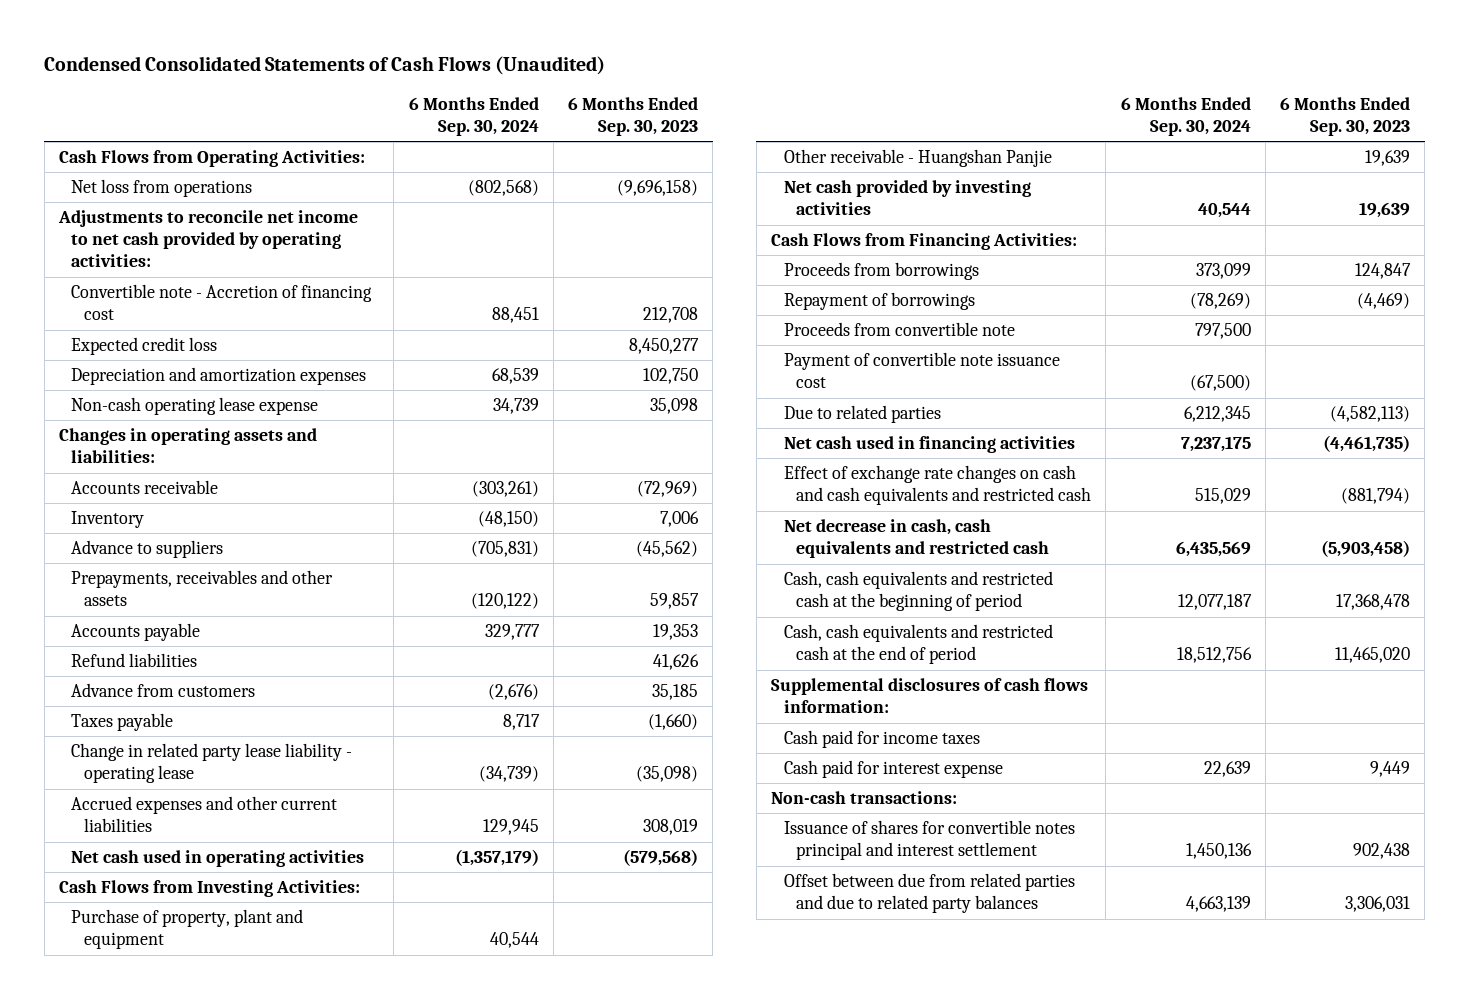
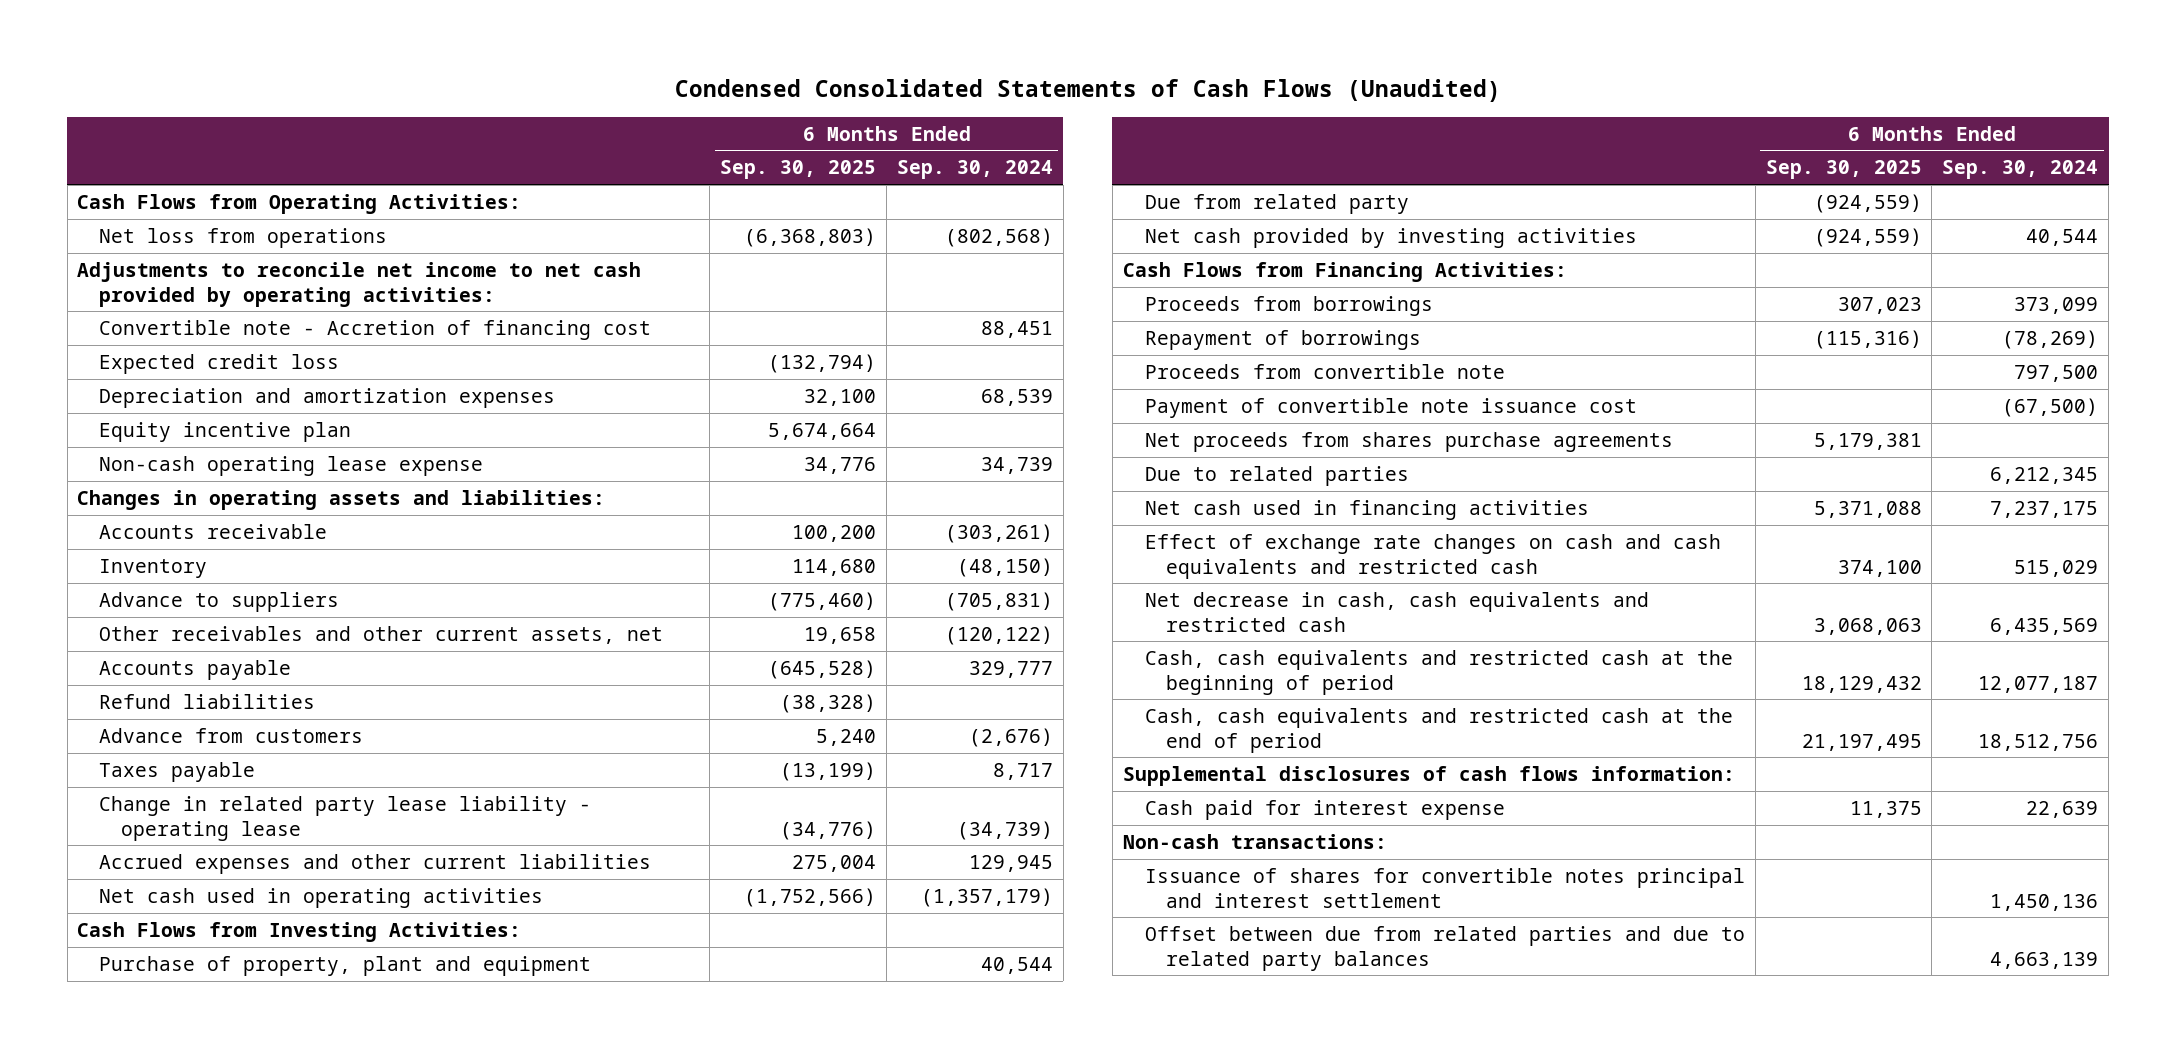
[567,96,698,136] 6 Months Ended Sep. 30, 2023 -> none
none -> [720,160,877,180] Sep. 30, 2025
none -> [99,421,352,442] Equity incentive plan
[71,570,334,607] Prepayments, receivables and other assets -> [99,625,664,644] Other receivables and other current assets, net
[783,149,1052,168] Other receivable - Huangshan Panjie -> none
none -> [1144,193,1409,214] Due from related party
none -> [1144,431,1673,452] Net proceeds from shares purchase agreements
[783,730,980,749] Cash paid for income taxes -> none

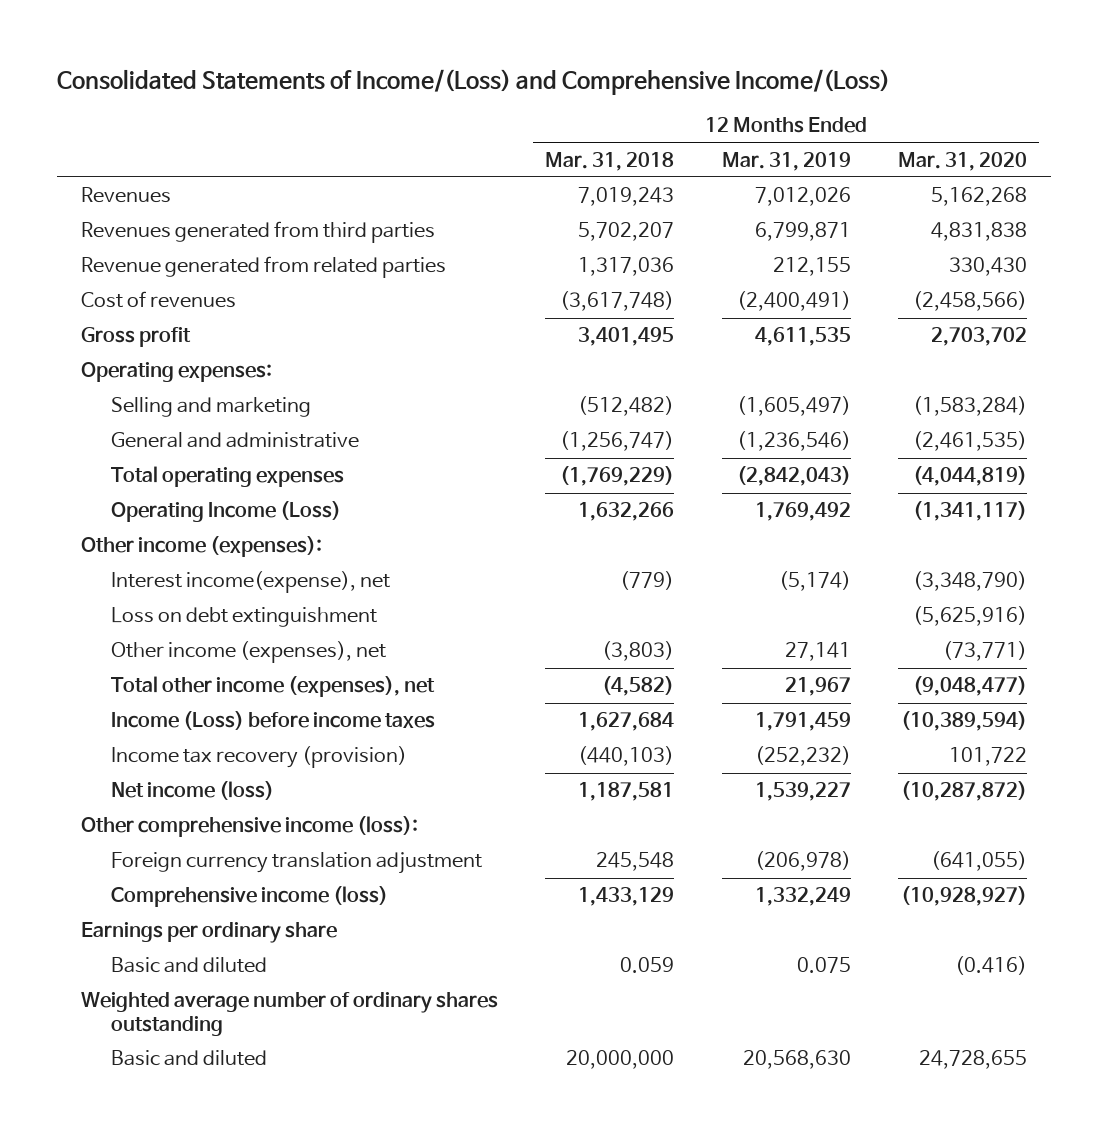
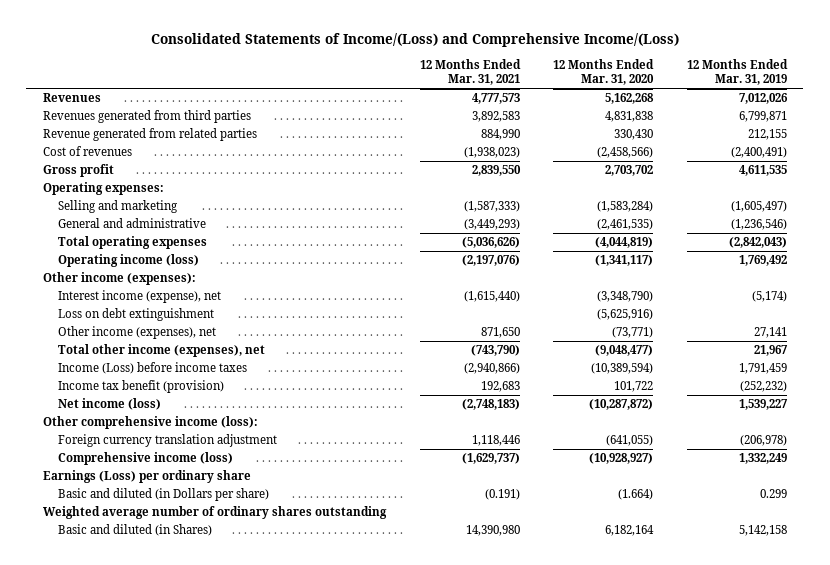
[545,151,675,171] Mar. 31, 2018 -> none
none -> [419,59,521,86] 12 Months Ended Mar. 31, 2021
[111,501,342,523] Operating Income (Loss) -> [57,254,199,268] Operating income (loss)
[111,571,391,594] Interest income(expense), net -> [57,290,221,304] Interest income (expense), net
[111,746,408,769] Income tax recovery (provision) -> [57,380,224,394] Income tax benefit (provision)
[80,922,337,944] Earnings per ordinary share -> [43,470,252,484] Earnings (Loss) per ordinary share
[111,957,268,974] Basic and diluted -> [57,488,269,502] Basic and diluted (in Dollars per share)
[796,957,851,974] 0.075 -> [759,489,787,499] 0.299
[955,956,1028,976] (0.416) -> [618,489,654,501] (1.664)
[111,1050,268,1067] Basic and diluted -> [57,524,212,537] Basic and diluted (in Shares)
[742,1050,851,1070] 20,568,630 -> [738,525,787,537] 5,142,158
[919,1050,1028,1070] 24,728,655 -> [605,525,655,537] 6,182,164

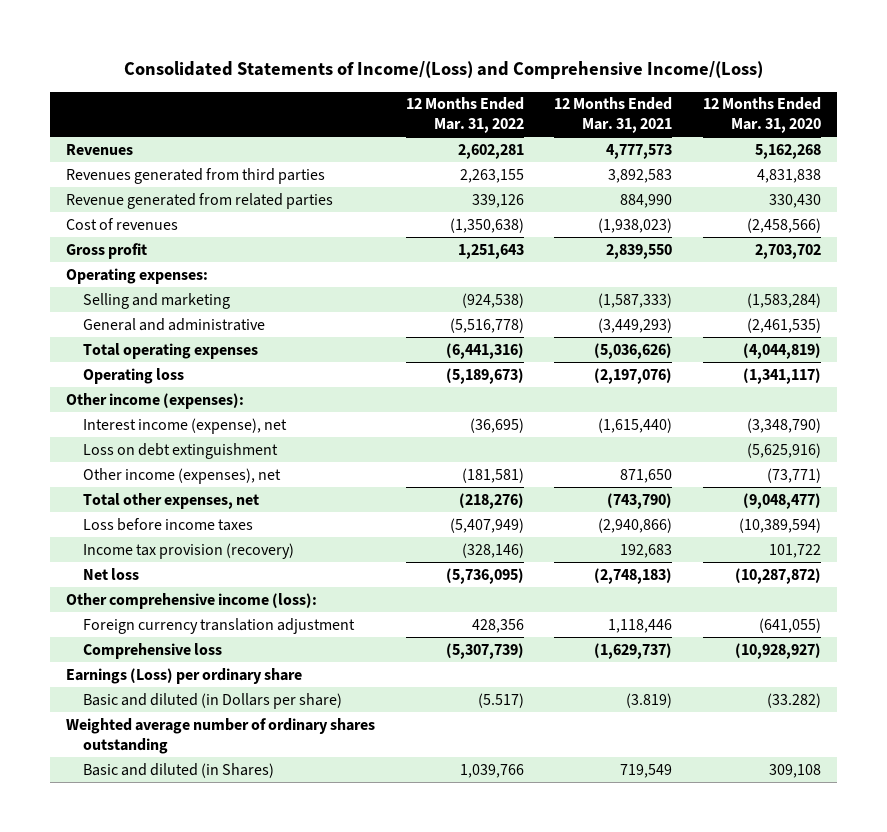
[686,59,788,86] 12 Months Ended Mar. 31, 2019 -> none
none -> [405,97,524,134] 12 Months Ended Mar. 31, 2022
[57,254,199,268] Operating income (loss) -> [82,367,184,384] Operating loss
[57,344,265,358] Total other income (expenses), net -> [82,492,259,509] Total other expenses, net
[57,362,247,375] Income (Loss) before income taxes -> [82,517,253,531] Loss before income taxes
[57,380,224,394] Income tax benefit (provision) -> [82,542,294,559] Income tax provision (recovery)
[57,398,161,411] Net income (loss) -> [82,567,139,580] Net loss
[57,452,233,466] Comprehensive income (loss) -> [82,642,222,659] Comprehensive loss
[484,489,520,501] (0.191) -> [626,692,673,708] (3.819)
[618,489,654,501] (1.664) -> [767,692,822,708] (33.282)
[465,525,520,537] 14,390,980 -> [620,763,673,778] 719,549
[605,525,655,537] 6,182,164 -> [769,763,822,778] 309,108

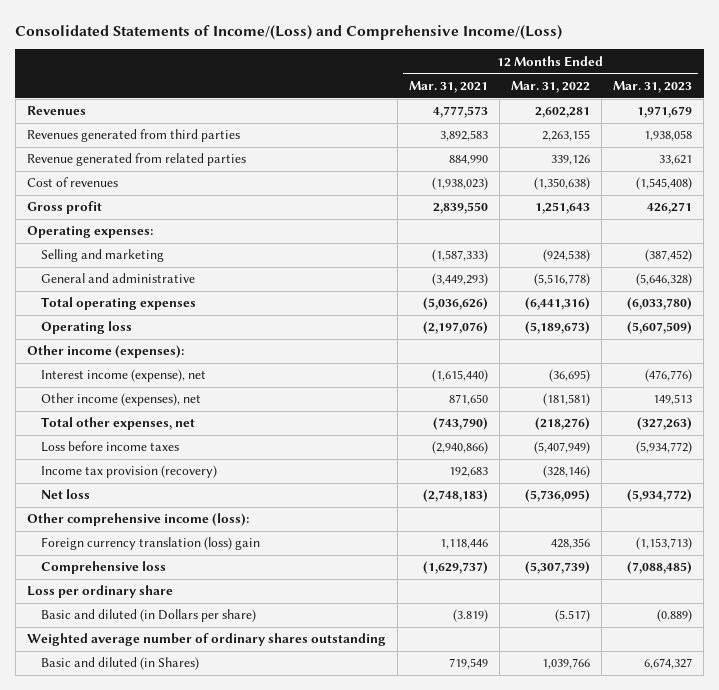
[703,97,822,134] 12 Months Ended Mar. 31, 2020 -> none
none -> [612,81,692,94] Mar. 31, 2023
[82,442,278,459] Loss on debt extinguishment -> none
[82,617,355,634] Foreign currency translation adjustment -> [41,537,261,551] Foreign currency translation (loss) gain
[65,667,302,684] Earnings (Loss) per ordinary share -> [26,585,173,599] Loss per ordinary share

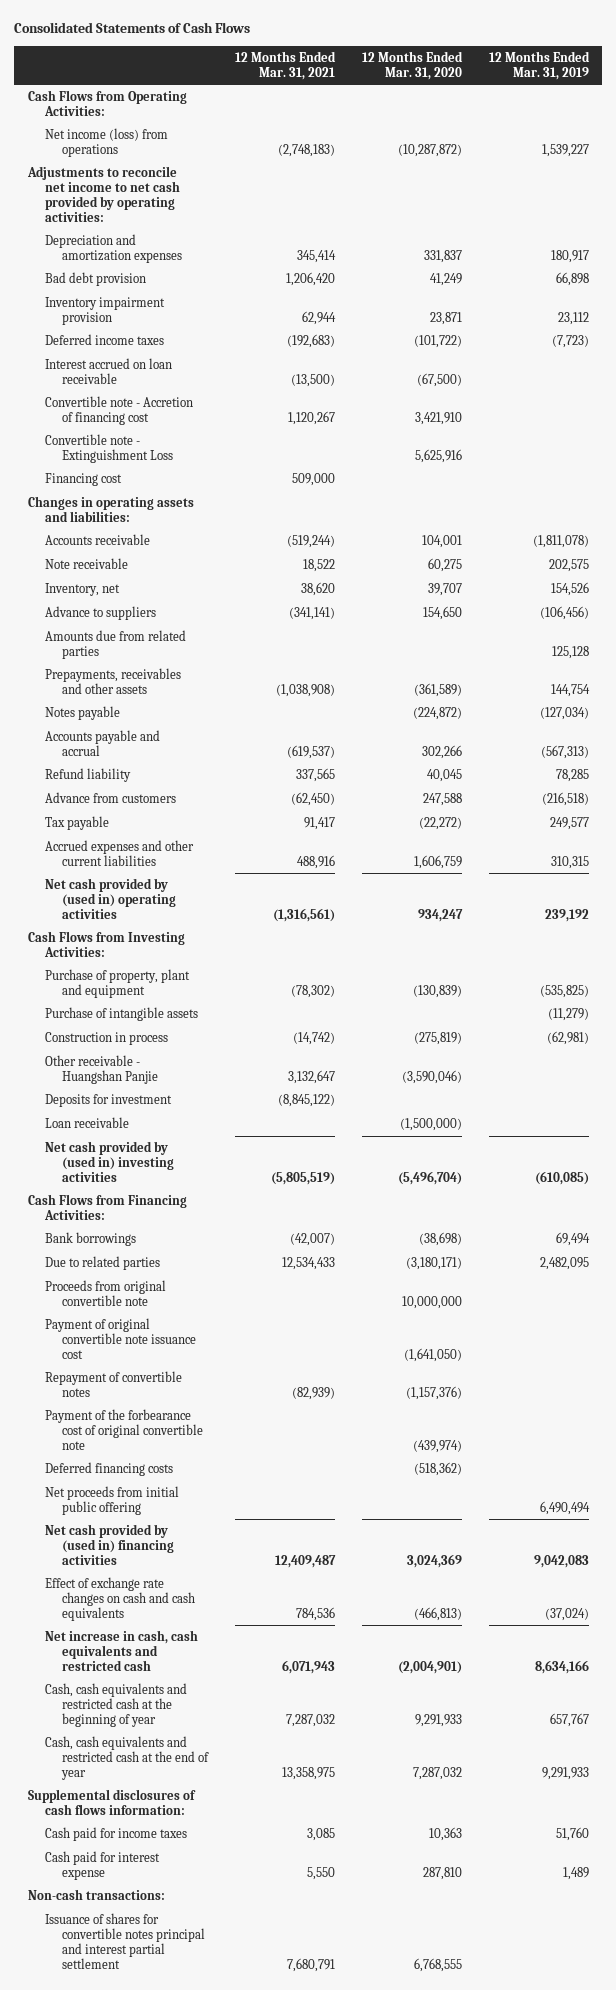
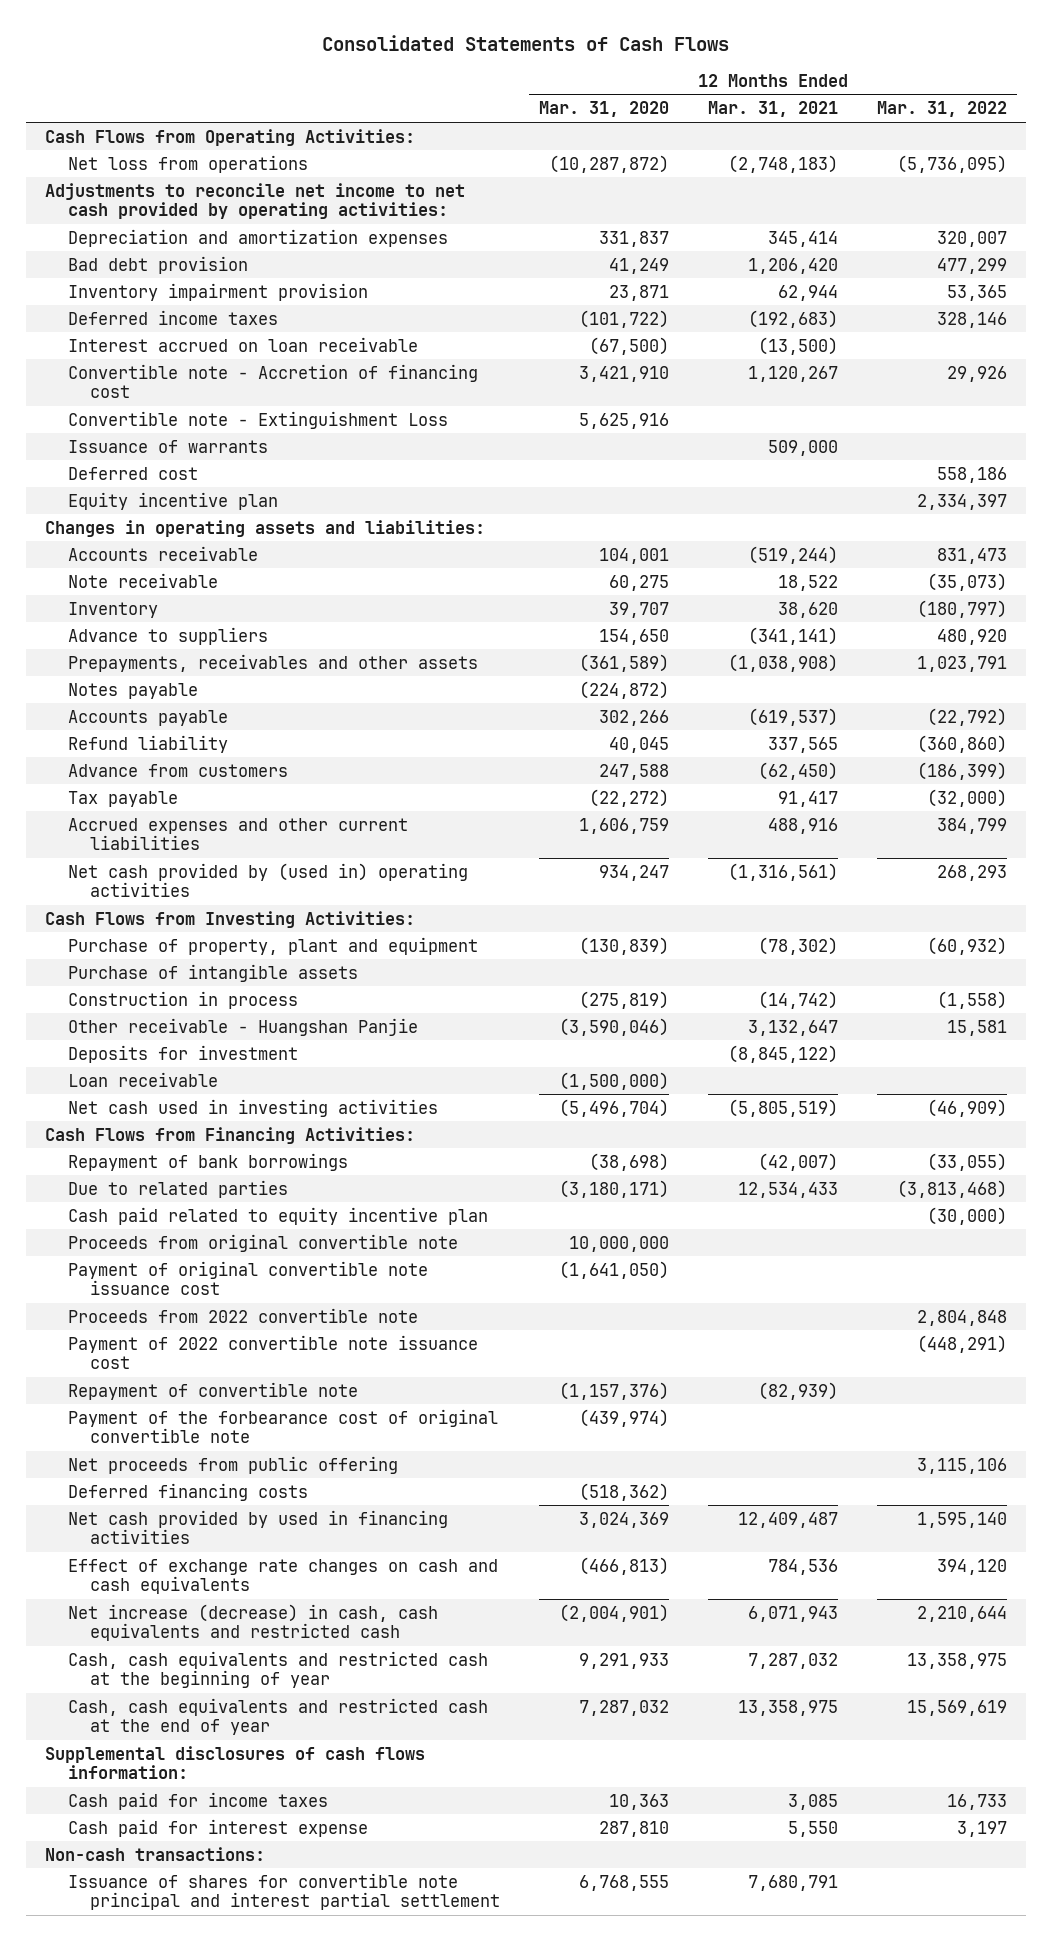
[488,50,590,80] 12 Months Ended Mar. 31, 2019 -> none
none -> [876,101,1007,118] Mar. 31, 2022
[45,127,169,157] Net income (loss) from operations -> [67,154,308,173] Net loss from operations
[45,472,123,486] Financing cost -> none
none -> [67,439,268,453] Issuance of warrants
none -> [67,466,198,480] Deferred cost
none -> [67,491,278,510] Equity incentive plan
[45,582,121,596] Inventory, net -> [67,601,158,618] Inventory
[45,629,187,659] Amounts due from related parties -> none
[45,729,161,756] Accounts payable and accrual -> [67,709,228,726] Accounts payable
[45,1140,175,1182] Net cash provided by (used in) investing activities -> [67,1098,438,1117] Net cash used in investing activities
[45,1231,137,1246] Bank borrowings -> [67,1152,348,1171] Repayment of bank borrowings
none -> [67,1206,488,1225] Cash paid related to equity incentive plan
none -> [67,1307,418,1323] Proceeds from 2022 convertible note
none -> [67,1334,478,1370] Payment of 2022 convertible note issuance cost
[45,1370,183,1397] Repayment of convertible notes -> [67,1381,358,1400] Repayment of convertible note
none -> [67,1455,398,1474] Net proceeds from public offering
[45,1485,180,1515] Net proceeds from initial public offering -> none
[45,1523,175,1565] Net cash provided by (used in) financing activities -> [67,1509,448,1545] Net cash provided by used in financing activities
[45,1629,199,1671] Net increase in cash, cash equivalents and restricted cash -> [67,1603,438,1642] Net increase (decrease) in cash, cash equivalents and restricted cash
[45,1912,206,1969] Issuance of shares for convertible notes principal and interest partial settlement -> [67,1872,501,1911] Issuance of shares for convertible note principal and interest partial settlement

